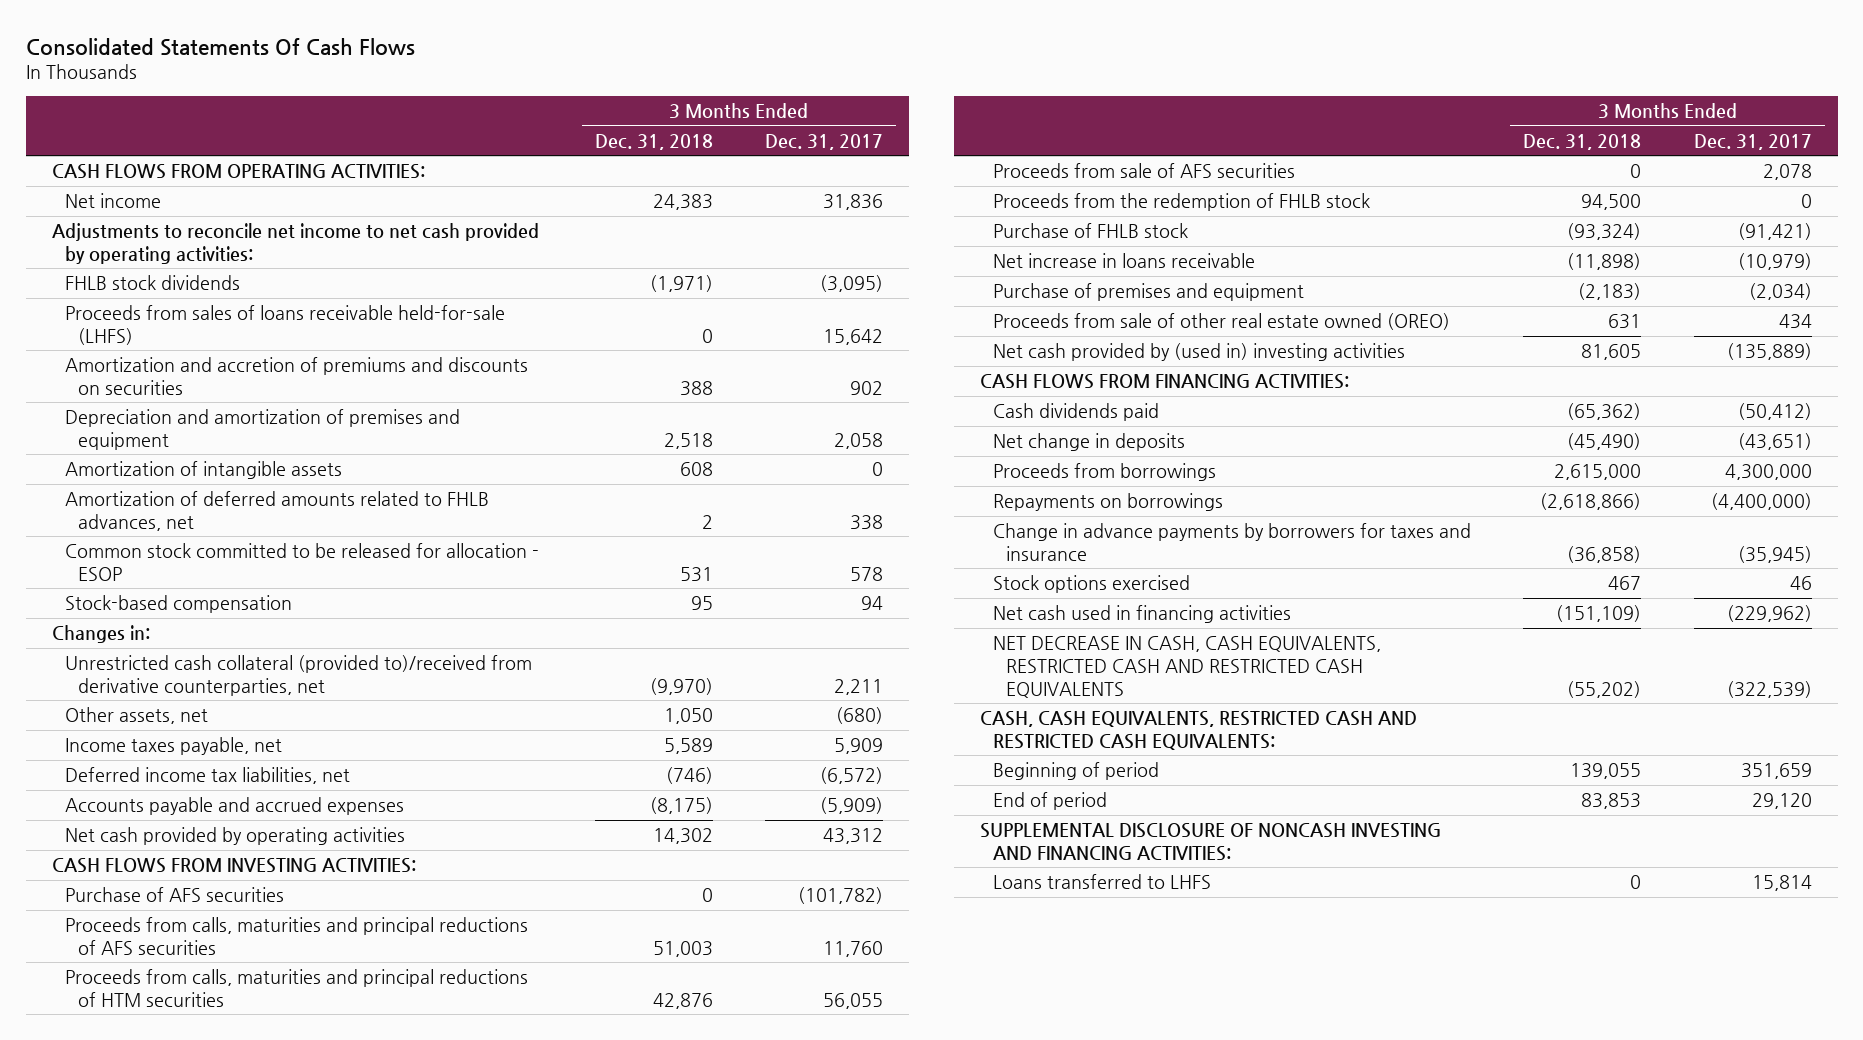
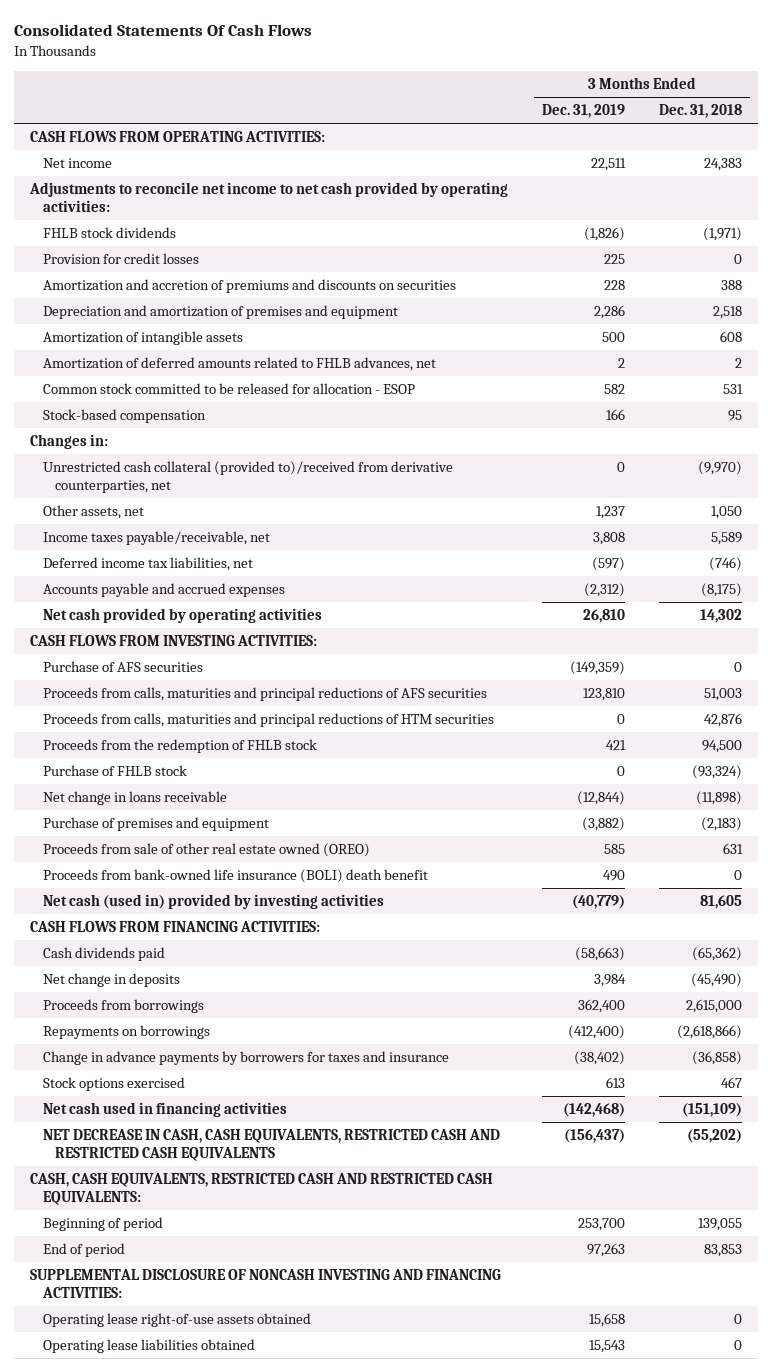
[765,133,884,150] Dec. 31, 2017 -> none
none -> [541,104,625,119] Dec. 31, 2019
[64,305,505,346] Proceeds from sales of loans receivable held-for-sale (LHFS) -> none
none -> [42,253,199,265] Provision for credit losses
[64,737,282,756] Income taxes payable, net -> [42,531,270,546] Income taxes payable/receivable, net
[993,163,1296,179] Proceeds from sale of AFS securities -> none
[993,253,1256,269] Net increase in loans receivable -> [42,791,227,806] Net change in loans receivable
none -> [42,869,428,884] Proceeds from bank-owned life insurance (BOLI) death benefit
[993,343,1406,362] Net cash provided by (used in) investing activities -> [42,894,384,910] Net cash (used in) provided by investing activities
[993,874,1212,890] Loans transferred to LHFS -> none
none -> [42,1313,311,1328] Operating lease right-of-use assets obtained
none -> [42,1339,255,1354] Operating lease liabilities obtained

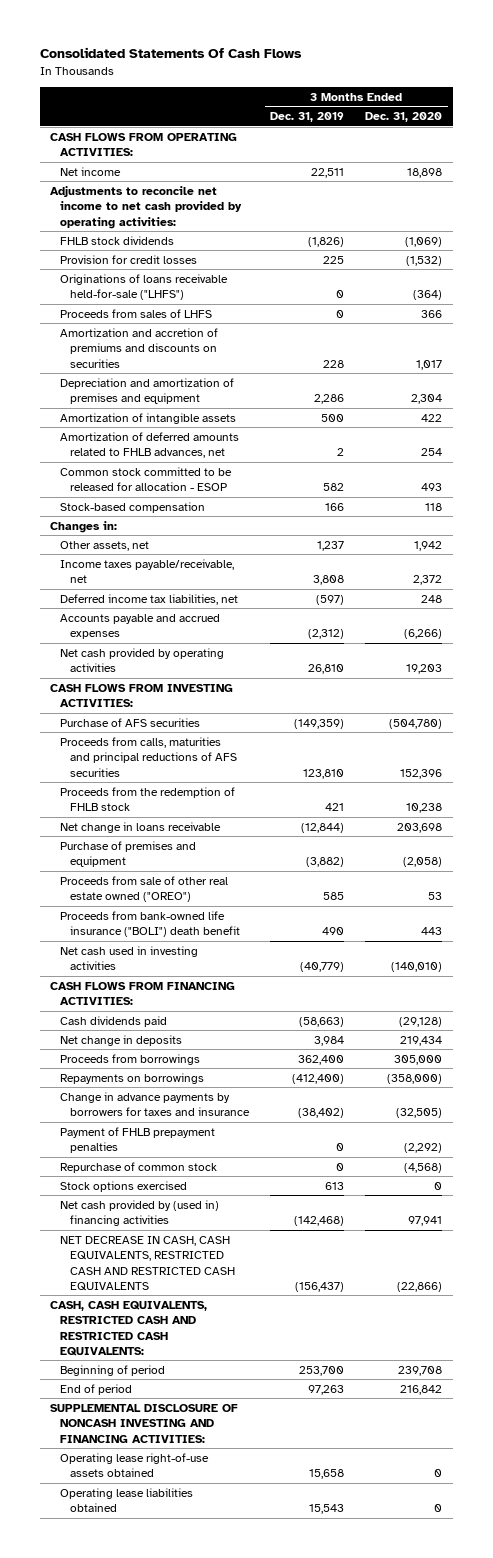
[658,104,742,119] Dec. 31, 2018 -> none
none -> [365,111,443,122] Dec. 31, 2020
none -> [60,273,229,301] Originations of loans receivable held-for-sale ("LHFS")
none -> [60,308,213,318] Proceeds from sales of LHFS
[42,461,453,494] Unrestricted cash collateral (provided to)/received from derivative counterparties, net -> none
[42,713,494,728] Proceeds from calls, maturities and principal reductions of HTM securities -> none
[42,765,187,777] Purchase of FHLB stock -> none
[42,843,370,858] Proceeds from sale of other real estate owned (OREO) -> [60,875,229,903] Proceeds from sale of other real estate owned ("OREO")
[42,869,428,884] Proceeds from bank-owned life insurance (BOLI) death benefit -> [60,910,241,938] Proceeds from bank-owned life insurance ("BOLI") death benefit
[42,894,384,910] Net cash (used in) provided by investing activities -> [60,945,199,971] Net cash used in investing activities
none -> [60,1126,216,1154] Payment of FHLB prepayment penalties
none -> [60,1161,218,1173] Repurchase of common stock
[42,1102,287,1118] Net cash used in financing activities -> [60,1199,220,1227] Net cash provided by (used in) financing activities

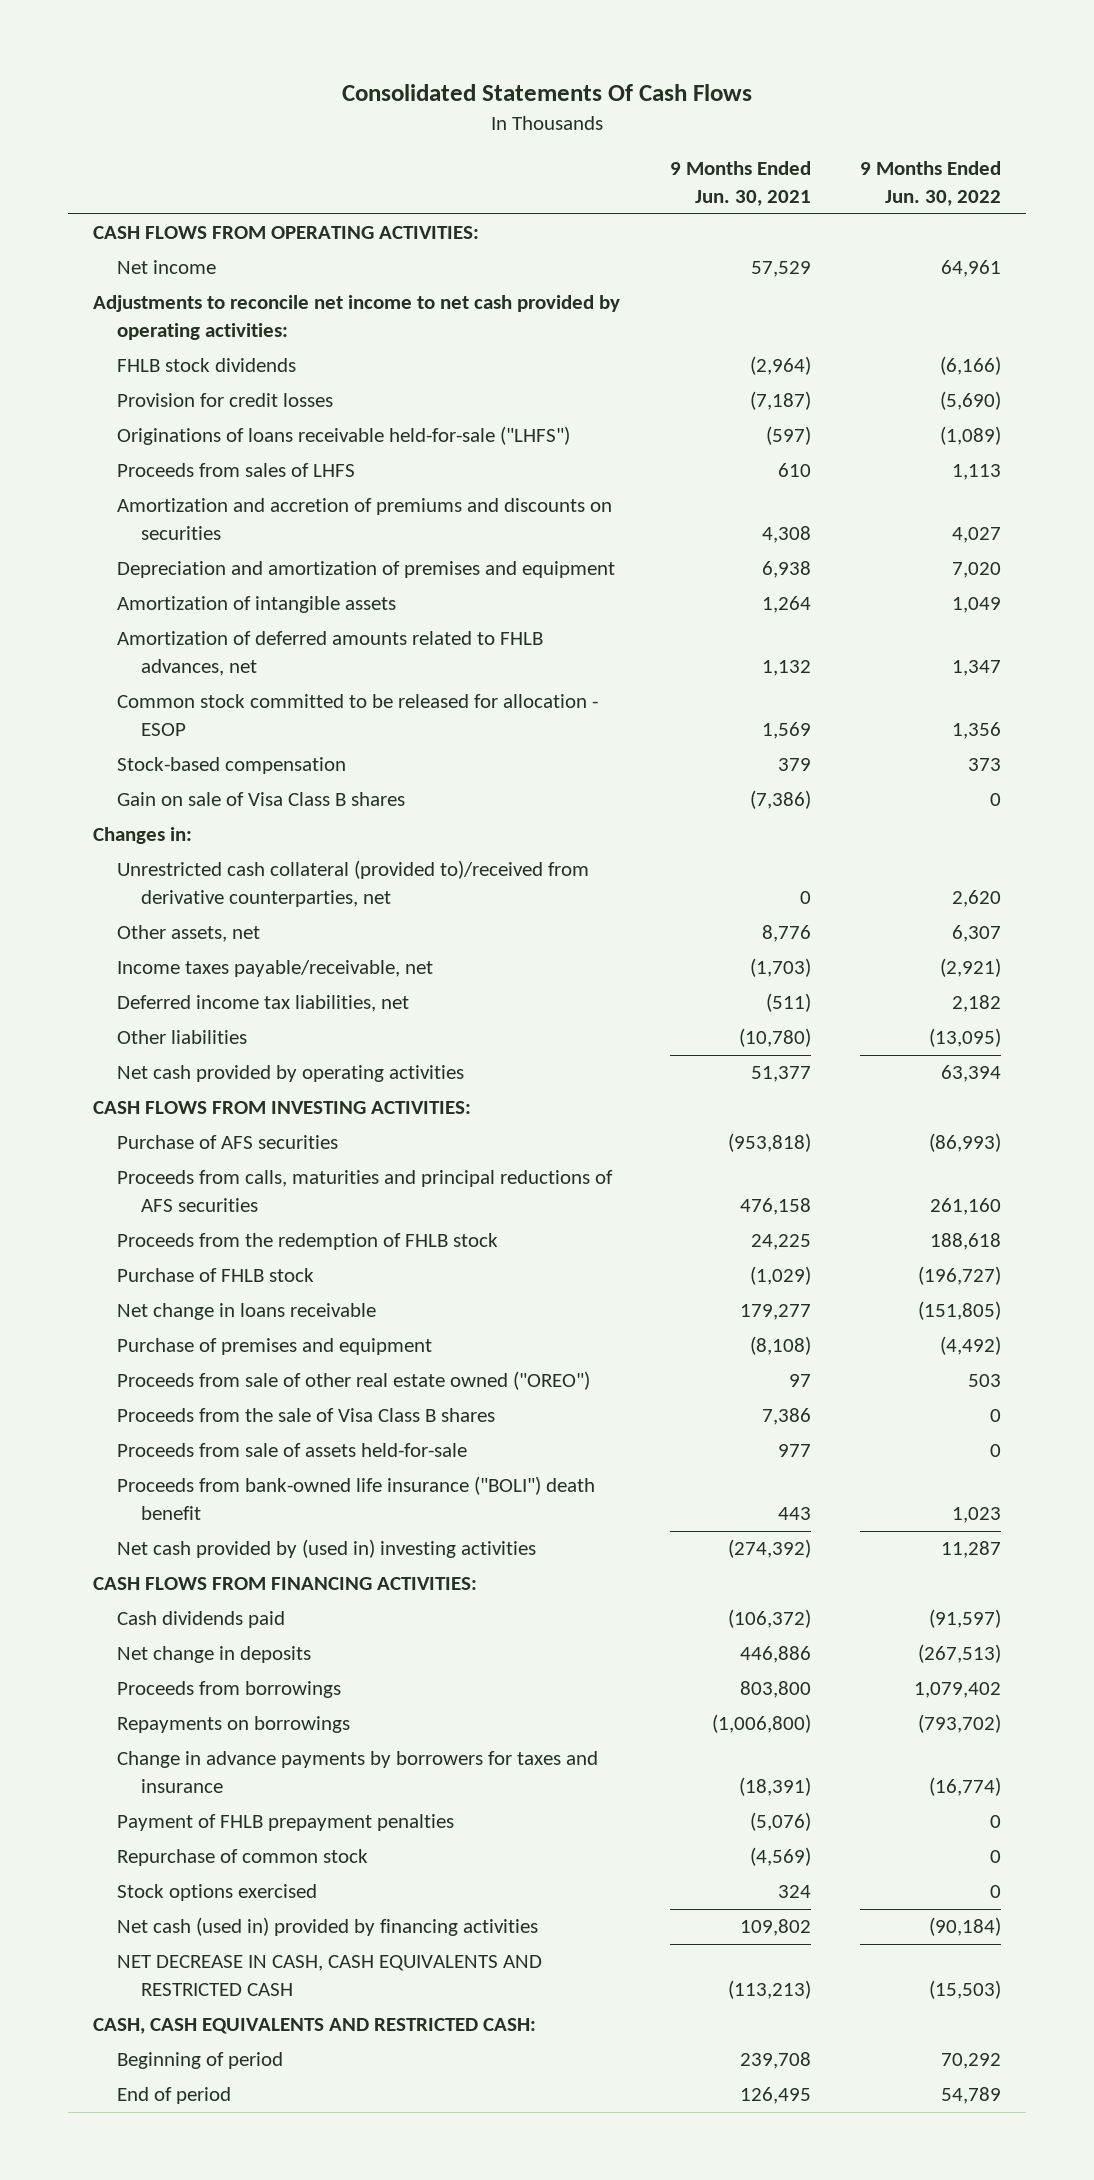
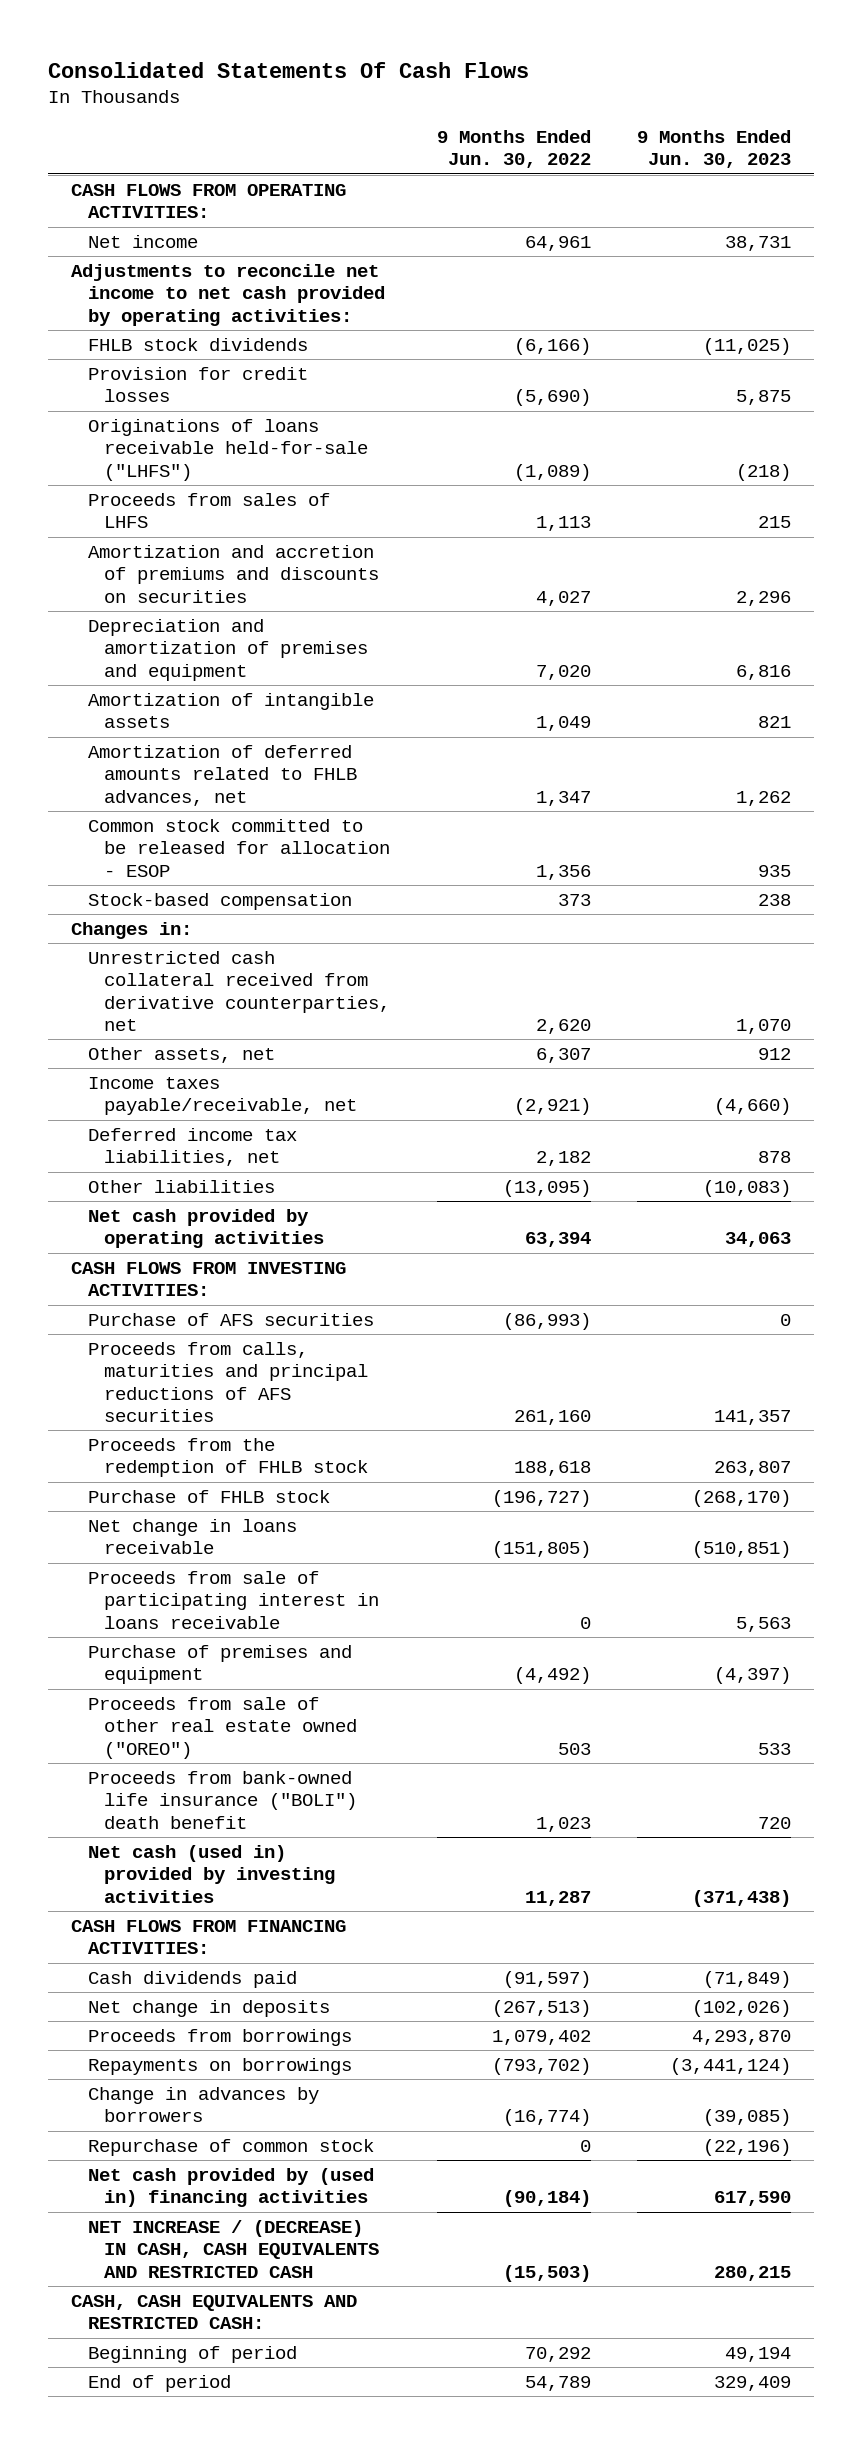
[669,161,811,206] 9 Months Ended Jun. 30, 2021 -> none
none -> [637,130,792,169] 9 Months Ended Jun. 30, 2023
[117,792,406,807] Gain on sale of Visa Class B shares -> none
[117,860,590,907] Unrestricted cash collateral (provided to)/received from derivative counterparties, net -> [87,950,391,1031] Unrestricted cash collateral received from derivative counterparties, net
none -> [87,1570,380,1629] Proceeds from sale of participating interest in loans receivable
[117,1408,496,1423] Proceeds from the sale of Visa Class B shares -> none
[117,1443,468,1458] Proceeds from sale of assets held-for-sale -> none
[117,1539,537,1559] Net cash provided by (used in) investing activities -> [87,1844,336,1903] Net cash (used in) provided by investing activities
[117,1814,455,1832] Payment of FHLB prepayment penalties -> none
[117,1751,599,1793] Change in advance payments by borrowers for taxes and insurance -> [87,2086,319,2123] Change in advances by borrowers
[117,1884,318,1902] Stock options exercised -> none
[117,1917,539,1937] Net cash (used in) provided by financing activities -> [87,2167,374,2208] Net cash provided by (used in) financing activities
[117,1955,543,1996] NET DECREASE IN CASH, CASH EQUIVALENTS AND RESTRICTED CASH -> [87,2219,380,2278] NET INCREASE / (DECREASE) IN CASH, CASH EQUIVALENTS AND RESTRICTED CASH

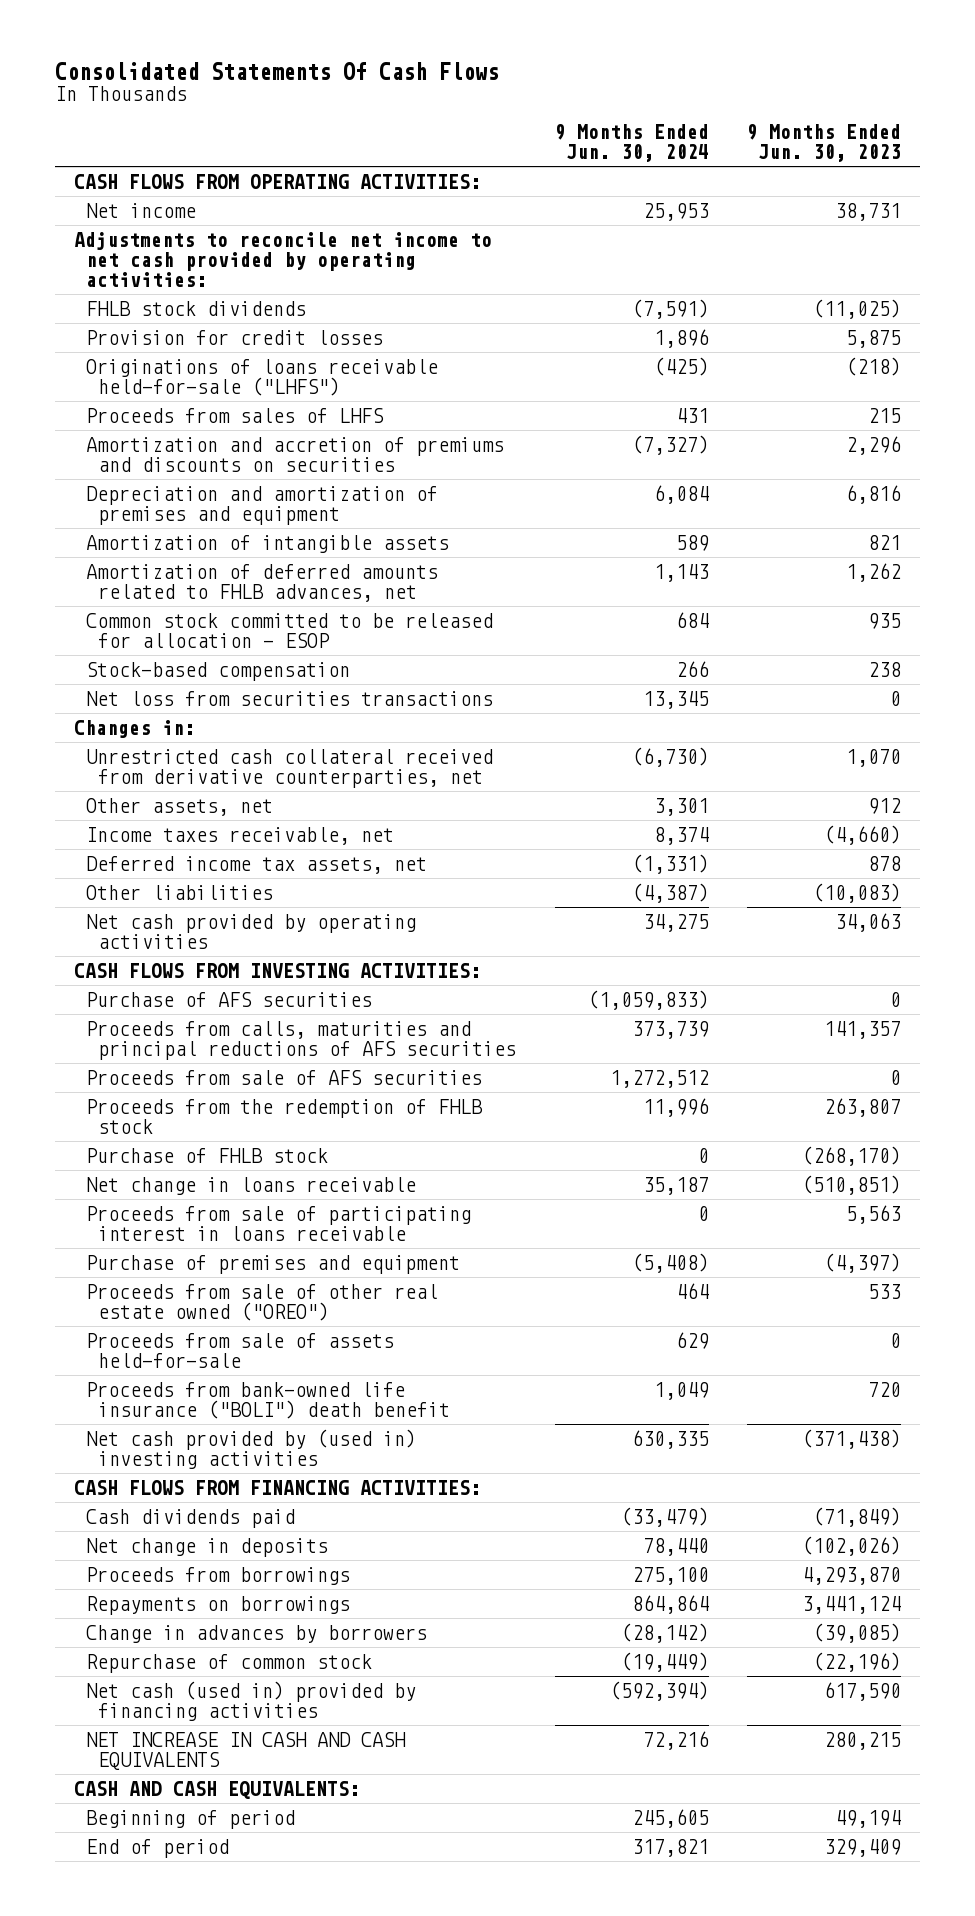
[436,130,591,169] 9 Months Ended Jun. 30, 2022 -> none
none -> [554,123,709,163] 9 Months Ended Jun. 30, 2024
none -> [86,690,494,706] Net loss from securities transactions
[87,1076,358,1116] Income taxes payable/receivable, net -> [86,826,395,845] Income taxes receivable, net
[87,1127,297,1167] Deferred income tax liabilities, net -> [86,855,428,874] Deferred income tax assets, net
none -> [86,1069,483,1085] Proceeds from sale of AFS securities
none -> [86,1332,395,1369] Proceeds from sale of assets held-for-sale
[87,1844,336,1903] Net cash (used in) provided by investing activities -> [86,1428,417,1470] Net cash provided by (used in) investing activities
[670,2057,792,2075] (3,441,124) -> [801,1595,901,1614] 3,441,124
[87,2167,374,2208] Net cash provided by (used in) financing activities -> [86,1680,417,1722] Net cash (used in) provided by financing activities
[87,2219,380,2278] NET INCREASE / (DECREASE) IN CASH, CASH EQUIVALENTS AND RESTRICTED CASH -> [86,1731,407,1771] NET INCREASE IN CASH AND CASH EQUIVALENTS
[71,2294,358,2330] CASH, CASH EQUIVALENTS AND RESTRICTED CASH: -> [73,1780,360,1799] CASH AND CASH EQUIVALENTS:

